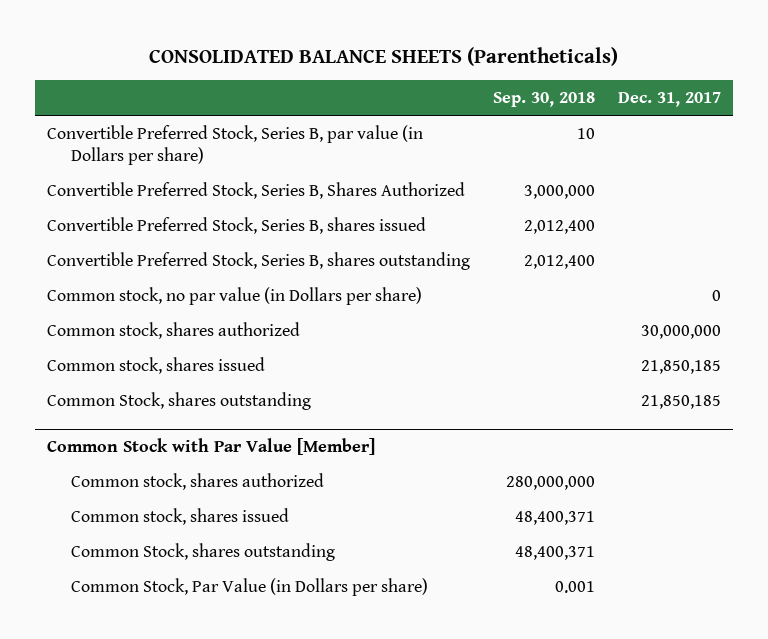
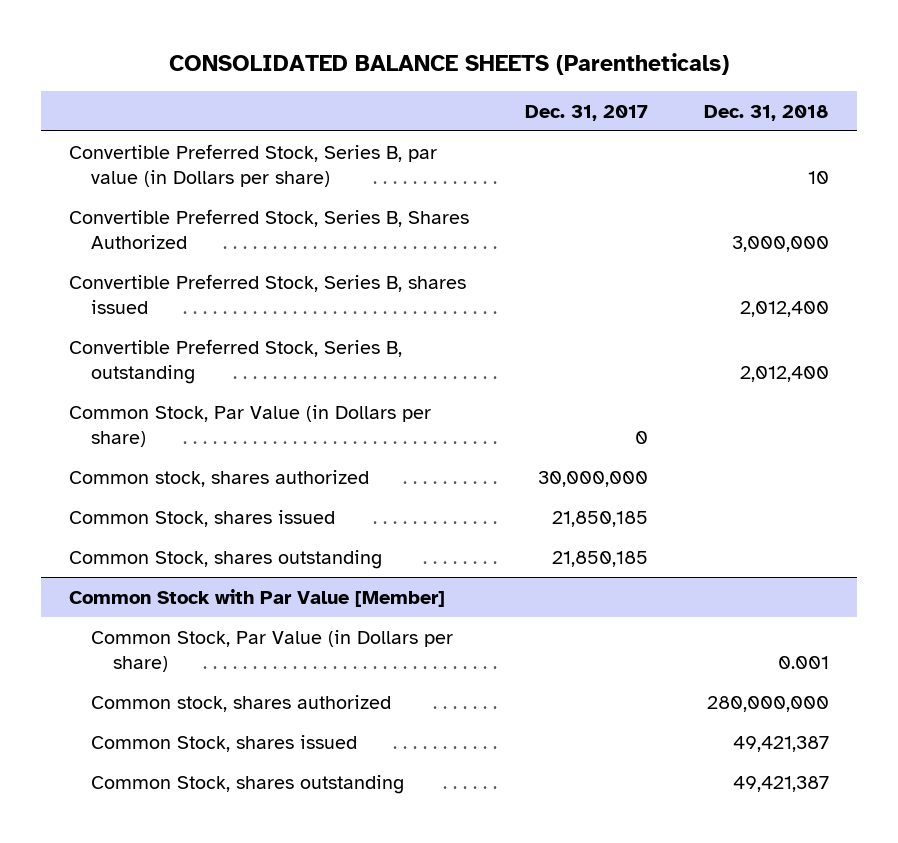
[492,92,595,108] Sep. 30, 2018 -> none
none -> [704,104,830,121] Dec. 31, 2018
[46,252,470,271] Convertible Preferred Stock, Series B, shares outstanding -> [68,338,402,385] Convertible Preferred Stock, Series B, outstanding
[46,287,422,306] Common stock, no par value (in Dollars per share) -> [68,404,431,448] Common Stock, Par Value (in Dollars per share)
[46,357,265,375] Common stock, shares issued -> [68,509,335,527] Common Stock, shares issued
[71,578,429,597] Common Stock, Par Value (in Dollars per share) -> [90,629,453,673] Common Stock, Par Value (in Dollars per share)
[71,508,290,526] Common stock, shares issued -> [90,734,357,752] Common Stock, shares issued

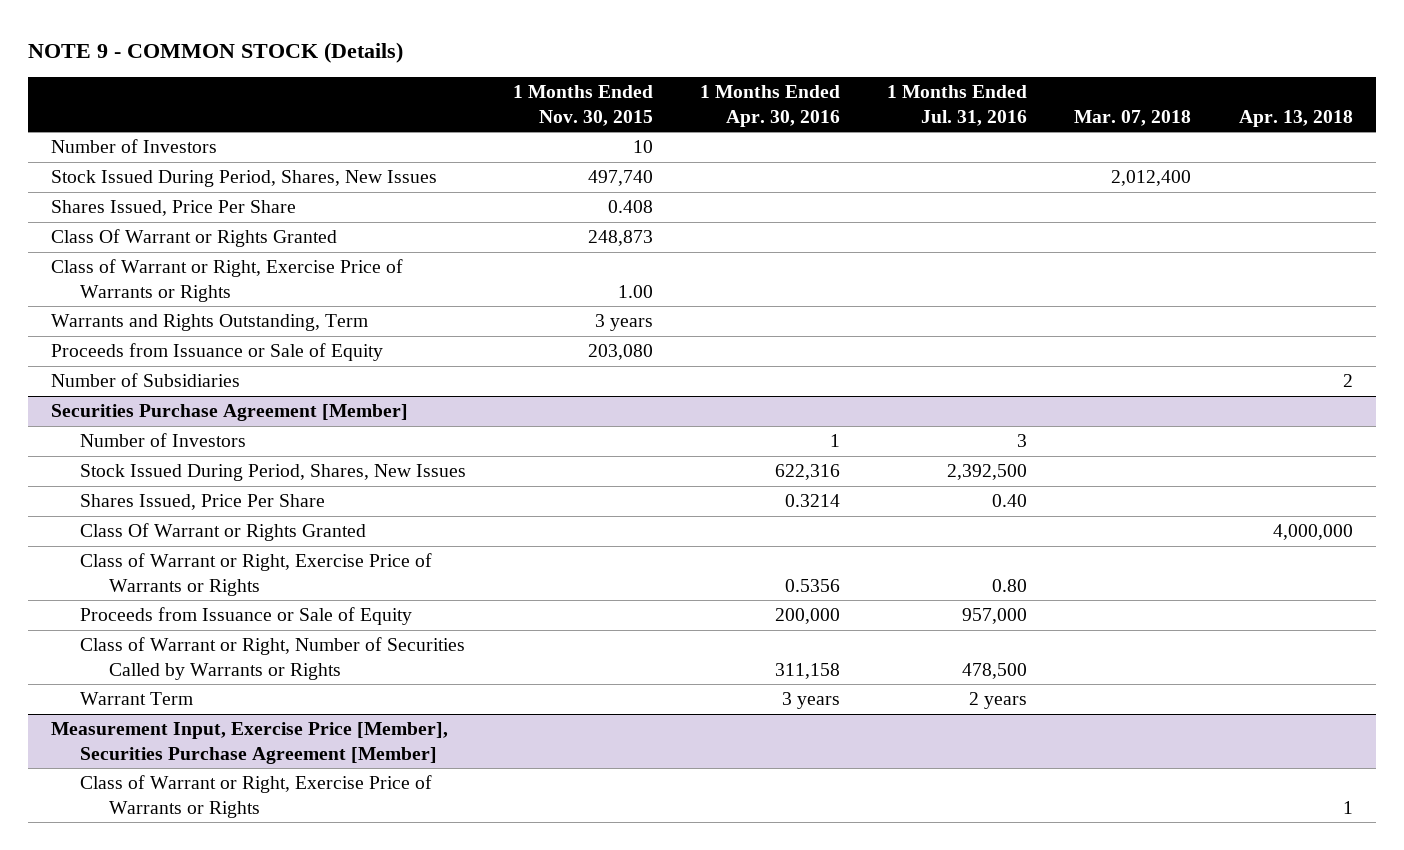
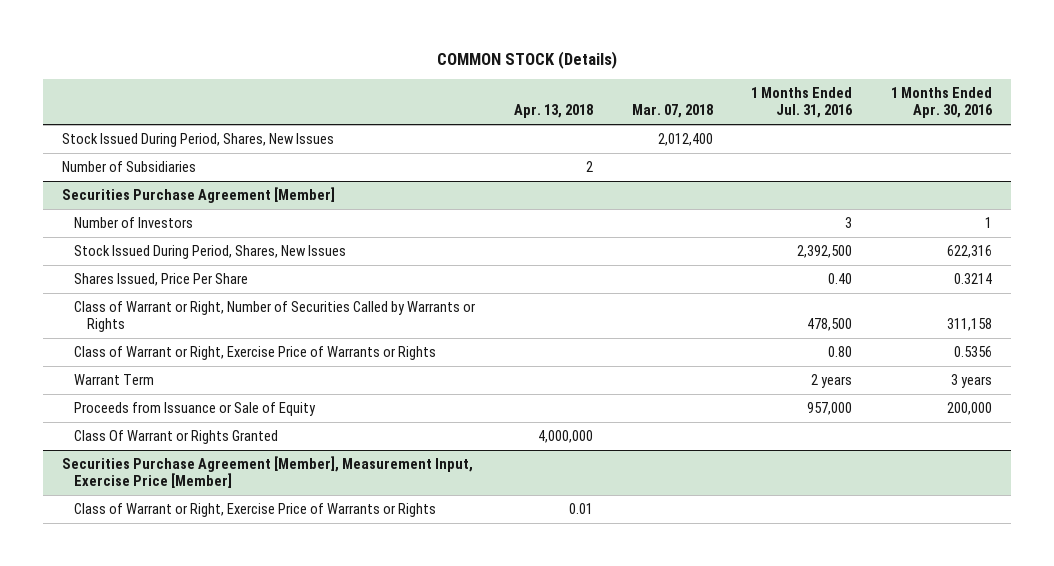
[27,41,403,63] NOTE 9 - COMMON STOCK (Details) -> [436,50,617,69] COMMON STOCK (Details)
[513,84,654,126] 1 Months Ended Nov. 30, 2015 -> none
[51,139,218,154] Number of Investors -> none
[51,200,297,217] Shares Issued, Price Per Share -> none
[51,229,338,248] Class Of Warrant or Rights Granted -> none
[51,259,404,302] Class of Warrant or Right, Exercise Price of Warrants or Rights -> none
[51,314,369,332] Warrants and Rights Outstanding, Term -> none
[51,343,384,362] Proceeds from Issuance or Sale of Equity -> none
[80,553,433,596] Class of Warrant or Right, Exercise Price of Warrants or Rights -> [74,346,437,361] Class of Warrant or Right, Exercise Price of Warrants or Rights
[80,607,413,626] Proceeds from Issuance or Sale of Equity -> [74,402,317,417] Proceeds from Issuance or Sale of Equity
[80,523,367,542] Class Of Warrant or Rights Granted -> [74,430,279,445] Class Of Warrant or Rights Granted
[51,722,449,764] Measurement Input, Exercise Price [Member], Securities Purchase Agreement [Member] -> [61,456,473,489] Securities Purchase Agreement [Member], Measurement Input, Exercise Price [Member]
[1342,800,1353,814] 1 -> [569,503,594,515] 0.01

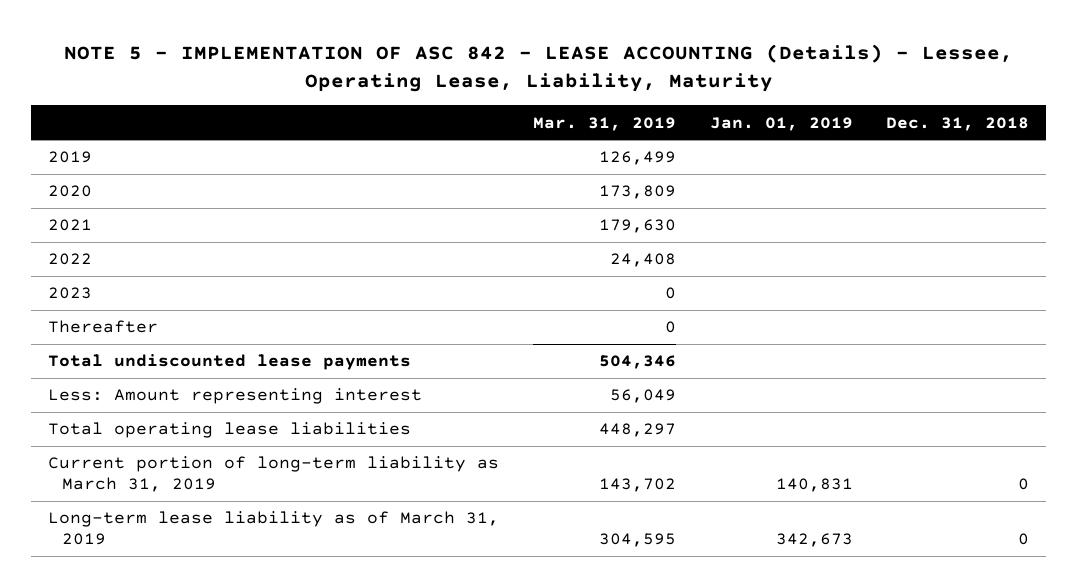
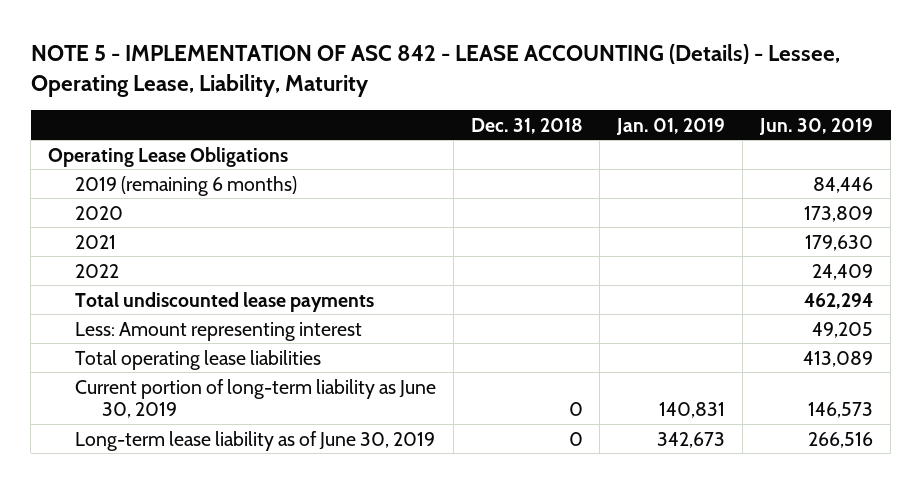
[532,116,676,131] Mar. 31, 2019 -> none
none -> [759,117,874,135] Jun. 30, 2019
none -> [47,146,288,167] Operating Lease Obligations
[47,151,92,164] 2019 -> [74,175,297,196] 2019 (remaining 6 months)
[47,287,92,300] 2023 -> none
[47,320,158,334] Thereafter -> none
[47,456,499,493] Current portion of long-term liability as March 31, 2019 -> [74,378,436,418] Current portion of long-term liability as June 30, 2019
[47,511,499,546] Long-term lease liability as of March 31, 2019 -> [74,430,435,451] Long-term lease liability as of June 30, 2019

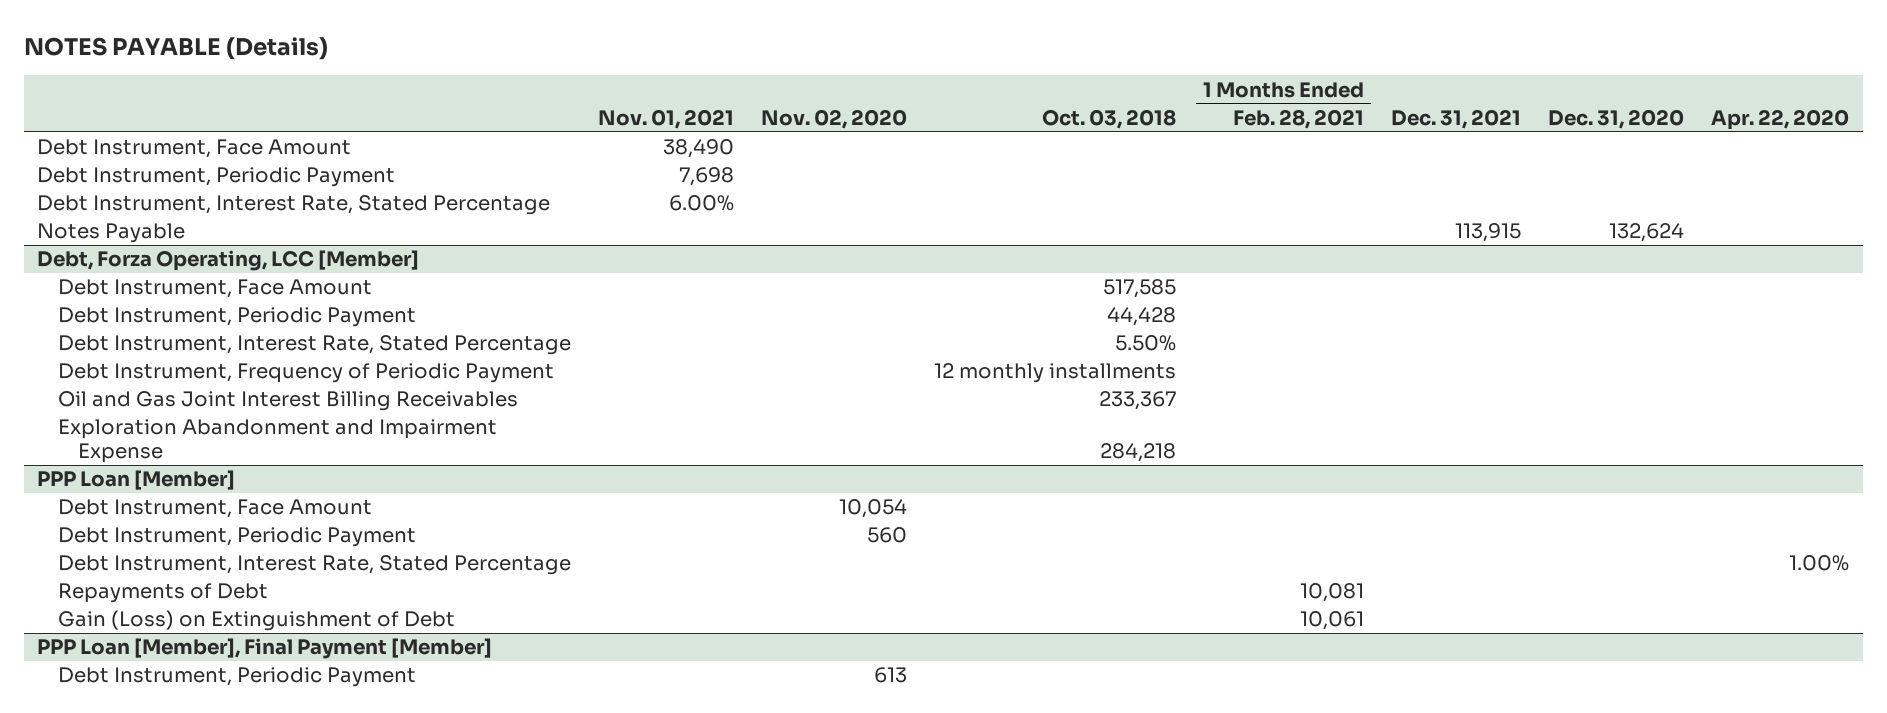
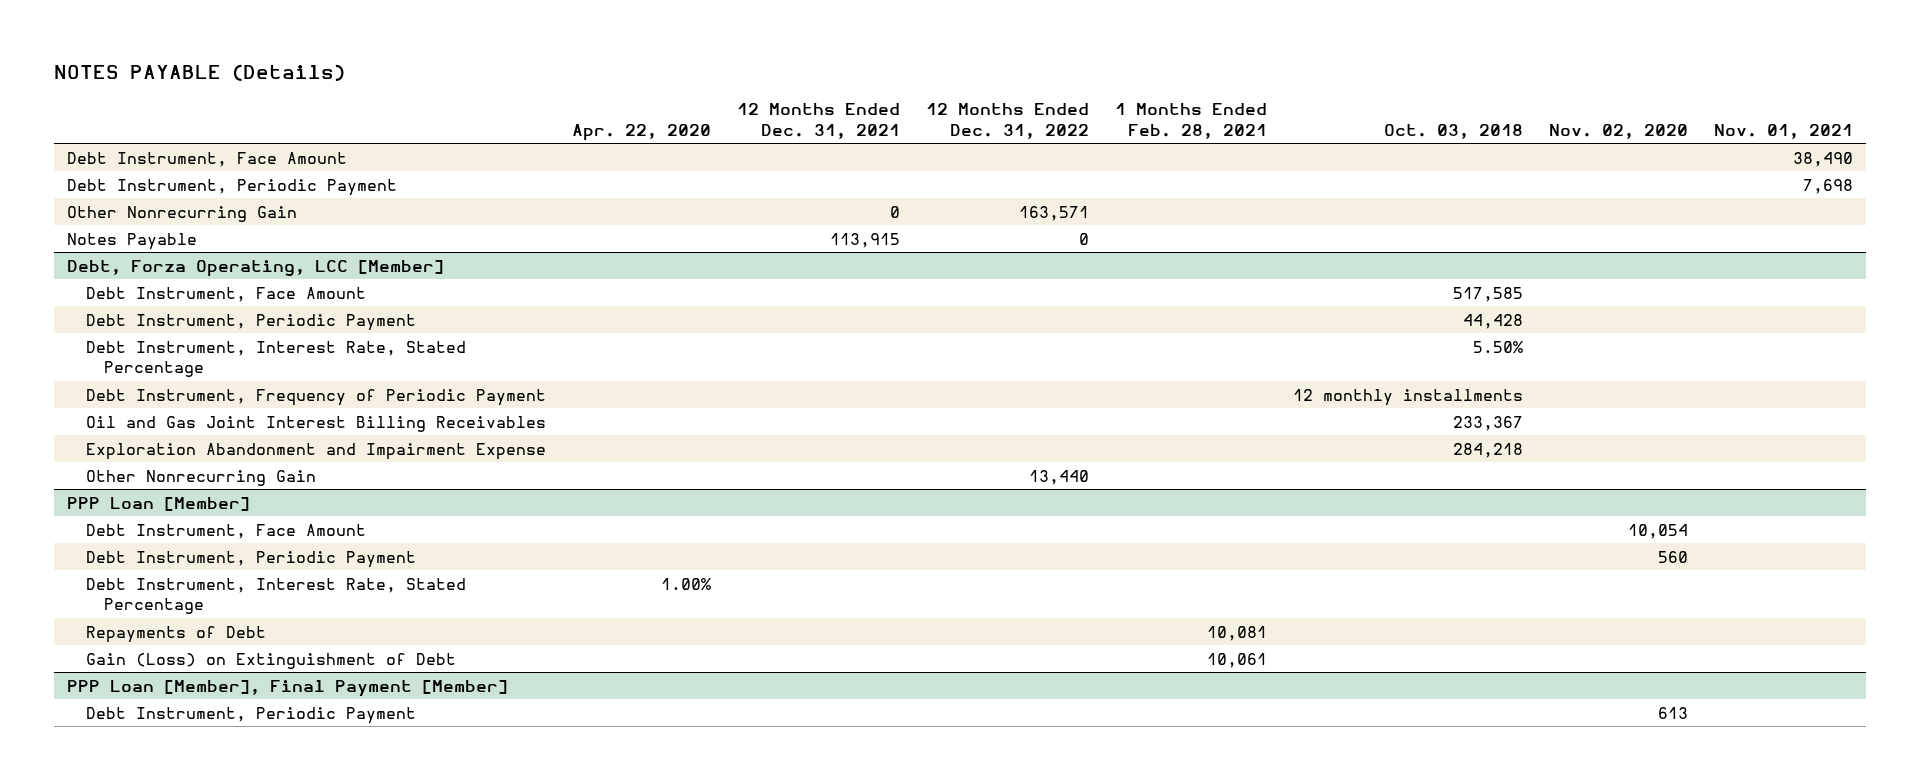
[1391,108,1522,129] Dec. 31, 2021 -> none
[1548,108,1685,129] Dec. 31, 2020 -> none
none -> [736,103,900,139] 12 Months Ended Dec. 31, 2021
none -> [925,103,1089,139] 12 Months Ended Dec. 31, 2022
[37,195,551,216] Debt Instrument, Interest Rate, Stated Percentage -> none
none -> [67,205,298,222] Other Nonrecurring Gain
none -> [85,469,316,486] Other Nonrecurring Gain

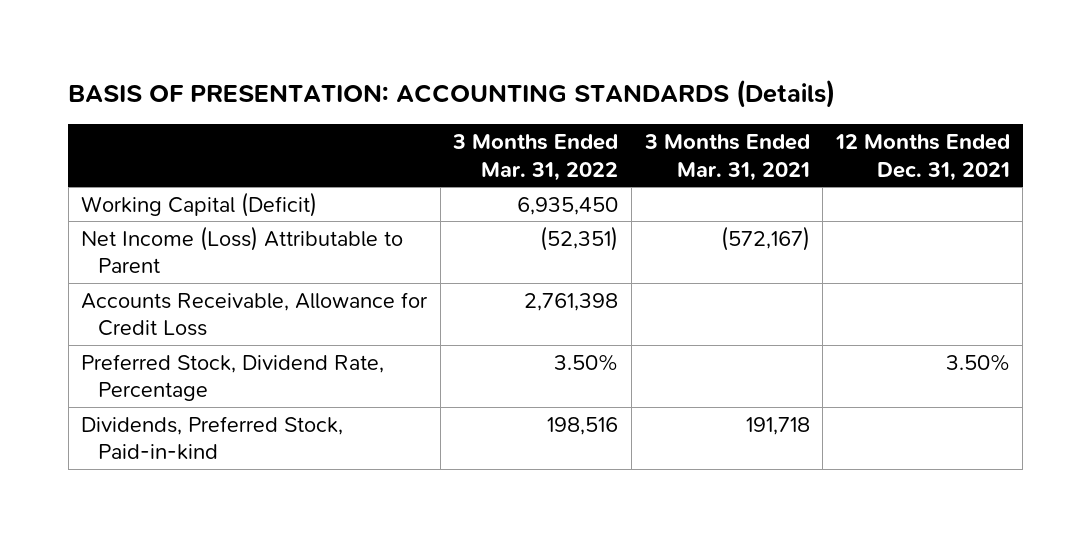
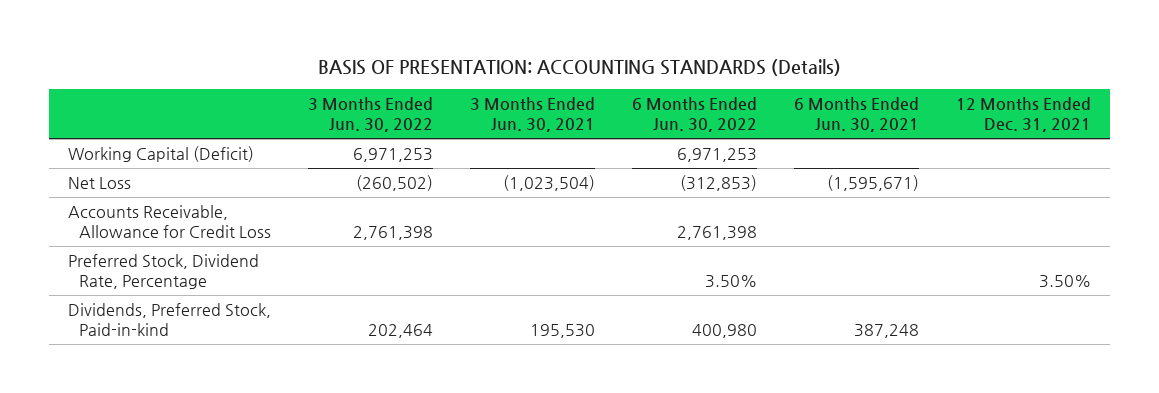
[452,133,619,181] 3 Months Ended Mar. 31, 2022 -> none
[643,133,810,181] 3 Months Ended Mar. 31, 2021 -> none
none -> [307,97,433,133] 3 Months Ended Jun. 30, 2022
none -> [469,97,595,133] 3 Months Ended Jun. 30, 2021
none -> [631,97,757,133] 6 Months Ended Jun. 30, 2022
none -> [793,97,919,133] 6 Months Ended Jun. 30, 2021
[81,225,404,274] Net Income (Loss) Attributable to Parent -> [67,177,131,190] Net Loss

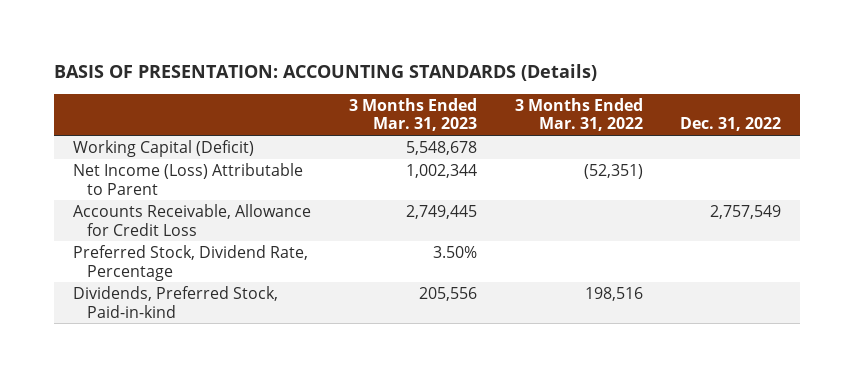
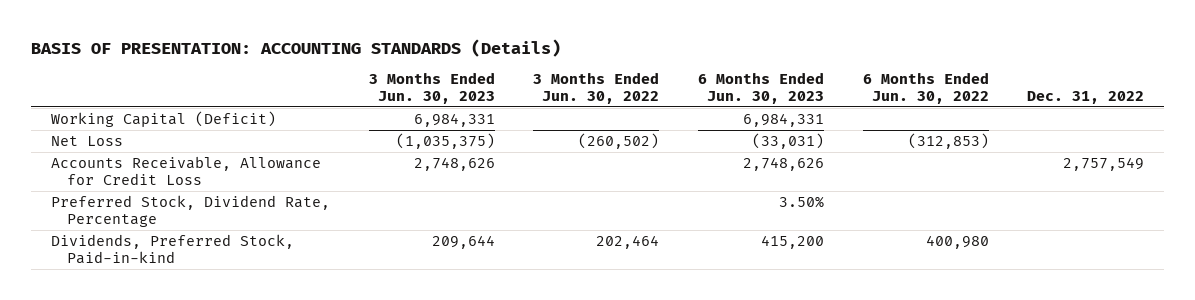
[348,97,477,132] 3 Months Ended Mar. 31, 2023 -> none
[514,97,643,132] 3 Months Ended Mar. 31, 2022 -> none
none -> [368,72,495,105] 3 Months Ended Jun. 30, 2023
none -> [533,72,660,105] 3 Months Ended Jun. 30, 2022
none -> [697,72,824,105] 6 Months Ended Jun. 30, 2023
none -> [862,72,989,105] 6 Months Ended Jun. 30, 2022
[72,162,303,195] Net Income (Loss) Attributable to Parent -> [50,135,123,146] Net Loss

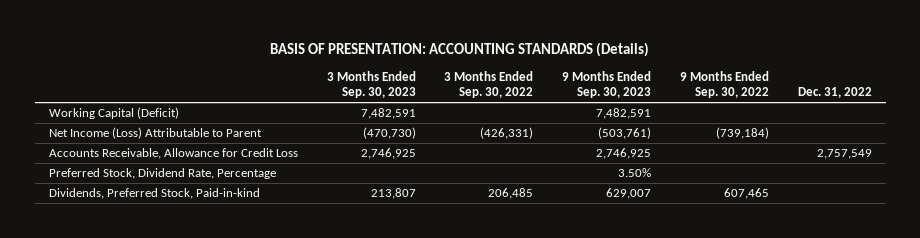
[368,72,495,105] 3 Months Ended Jun. 30, 2023 -> none
[533,72,660,105] 3 Months Ended Jun. 30, 2022 -> none
[697,72,824,105] 6 Months Ended Jun. 30, 2023 -> none
[862,72,989,105] 6 Months Ended Jun. 30, 2022 -> none
none -> [326,70,416,99] 3 Months Ended Sep. 30, 2023
none -> [444,70,534,99] 3 Months Ended Sep. 30, 2022
none -> [562,70,652,99] 9 Months Ended Sep. 30, 2023
none -> [679,70,769,99] 9 Months Ended Sep. 30, 2022
[50,135,123,146] Net Loss -> [48,127,262,140] Net Income (Loss) Attributable to Parent

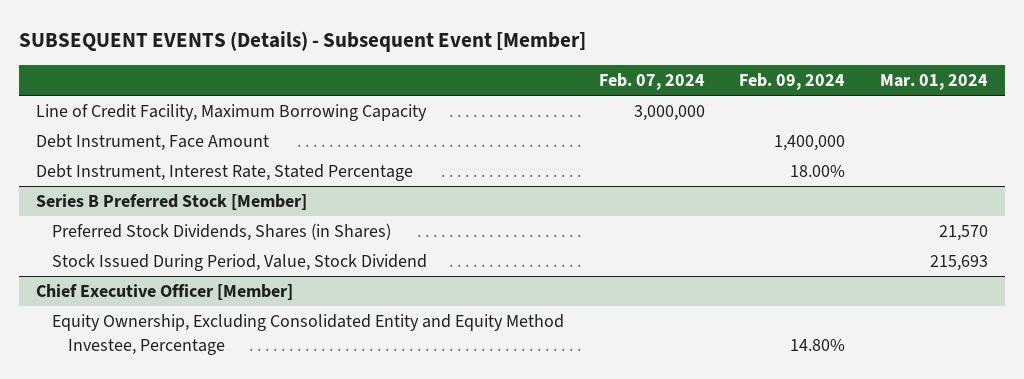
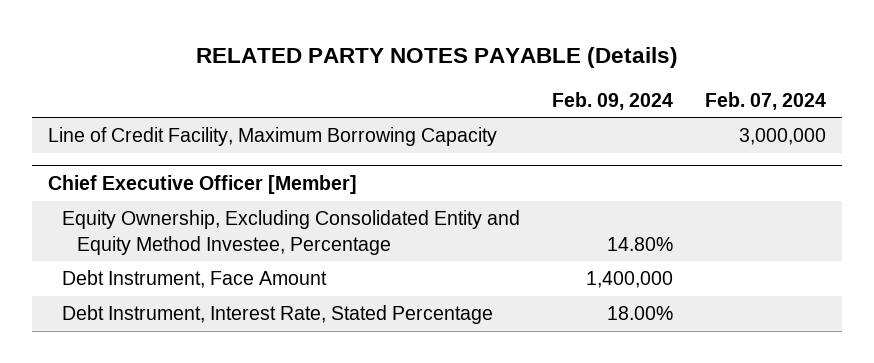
[18,30,586,52] SUBSEQUENT EVENTS (Details) - Subsequent Event [Member] -> [195,46,678,68] RELATED PARTY NOTES PAYABLE (Details)
[880,74,989,91] Mar. 01, 2024 -> none
[35,134,269,152] Debt Instrument, Face Amount -> none
[35,164,413,182] Debt Instrument, Interest Rate, Stated Percentage -> none
[35,194,307,211] Series B Preferred Stock [Member] -> none
[51,223,391,242] Preferred Stock Dividends, Shares (in Shares) -> none
[51,254,427,272] Stock Issued During Period, Value, Stock Dividend -> none
none -> [62,270,328,289] Debt Instrument, Face Amount
none -> [62,305,494,325] Debt Instrument, Interest Rate, Stated Percentage

